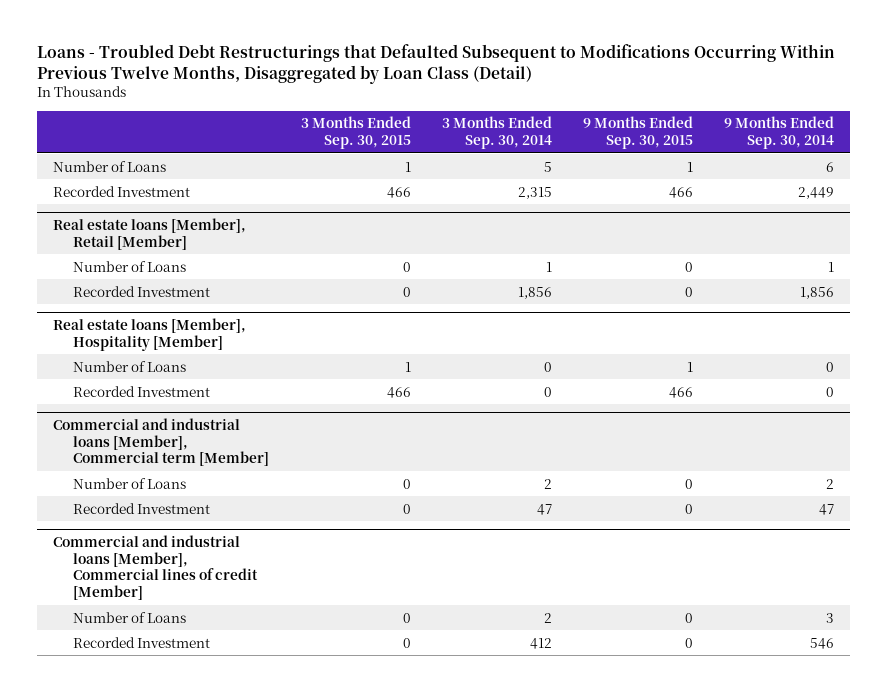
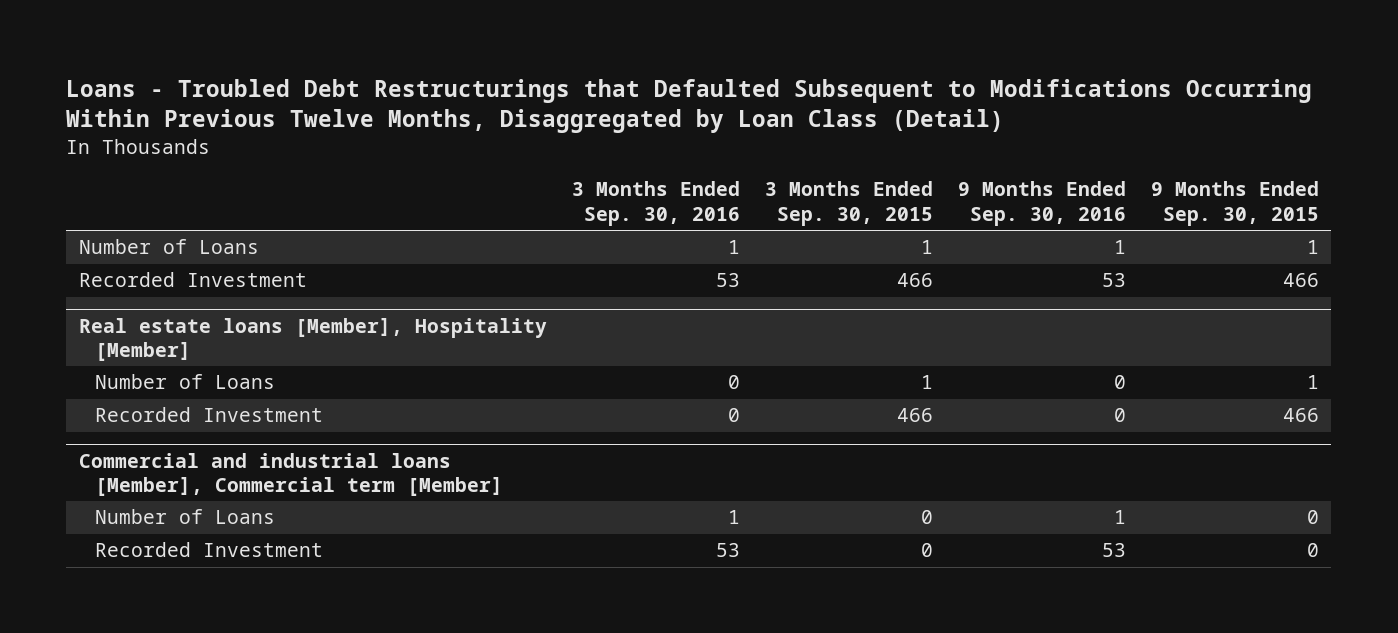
[441,116,552,149] 3 Months Ended Sep. 30, 2014 -> none
[724,116,835,149] 9 Months Ended Sep. 30, 2014 -> none
none -> [571,181,740,226] 3 Months Ended Sep. 30, 2016
none -> [957,181,1126,226] 9 Months Ended Sep. 30, 2016
[52,217,246,250] Real estate loans [Member], Retail [Member] -> none
[73,260,187,272] Number of Loans -> none
[73,285,211,297] Recorded Investment -> none
[52,534,259,600] Commercial and industrial loans [Member], Commercial lines of credit [Member] -> none
[73,611,187,623] Number of Loans -> none
[73,636,211,648] Recorded Investment -> none

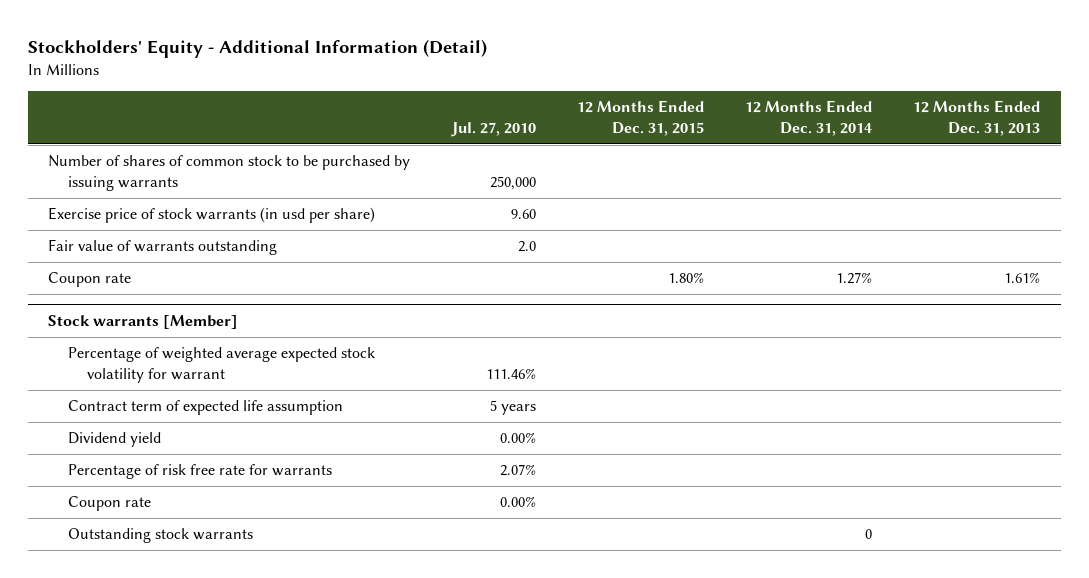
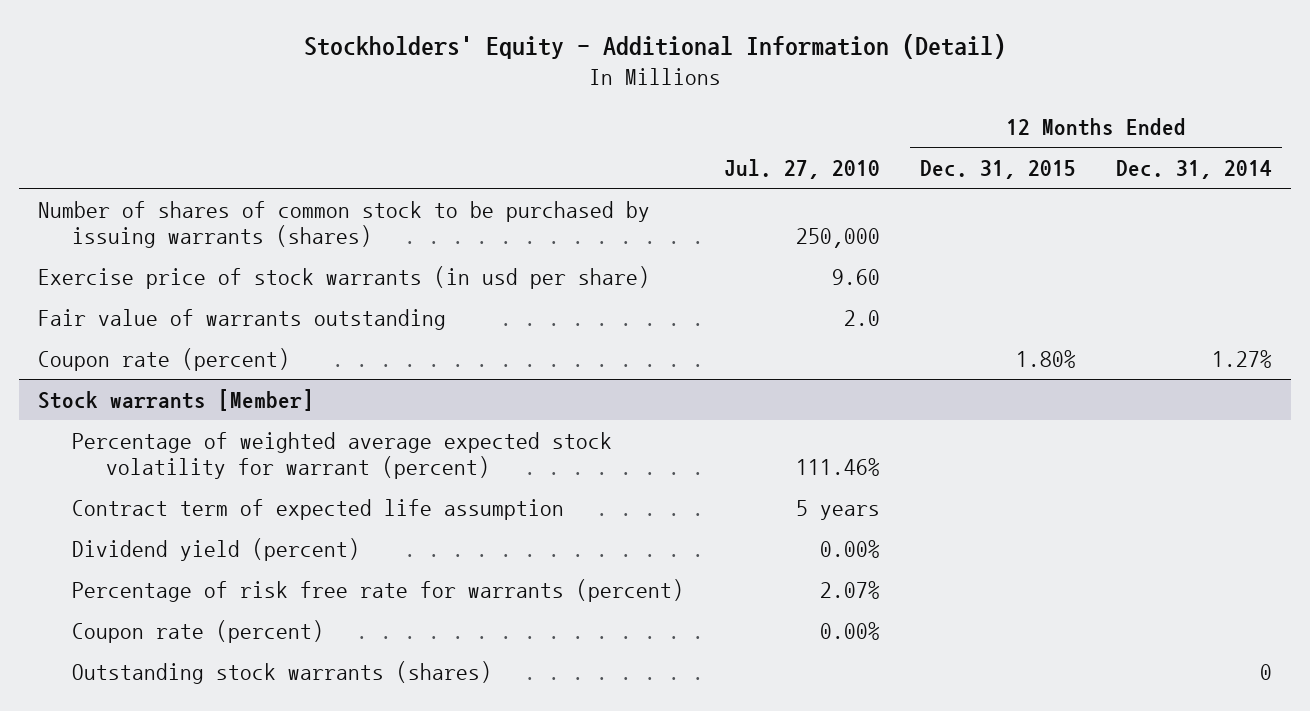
[913,100,1041,136] 12 Months Ended Dec. 31, 2013 -> none
[48,155,411,191] Number of shares of common stock to be purchased by issuing warrants -> [38,200,651,248] Number of shares of common stock to be purchased by issuing warrants (shares)
[48,272,132,288] Coupon rate -> [38,347,291,371] Coupon rate (percent)
[67,347,375,383] Percentage of weighted average expected stock volatility for warrant -> [72,431,613,479] Percentage of weighted average expected stock volatility for warrant (percent)
[67,432,161,448] Dividend yield -> [72,537,361,561] Dividend yield (percent)
[67,464,332,480] Percentage of risk free rate for warrants -> [72,578,685,602] Percentage of risk free rate for warrants (percent)
[67,496,151,512] Coupon rate -> [72,619,325,643] Coupon rate (percent)
[67,528,253,544] Outstanding stock warrants -> [72,660,493,684] Outstanding stock warrants (shares)

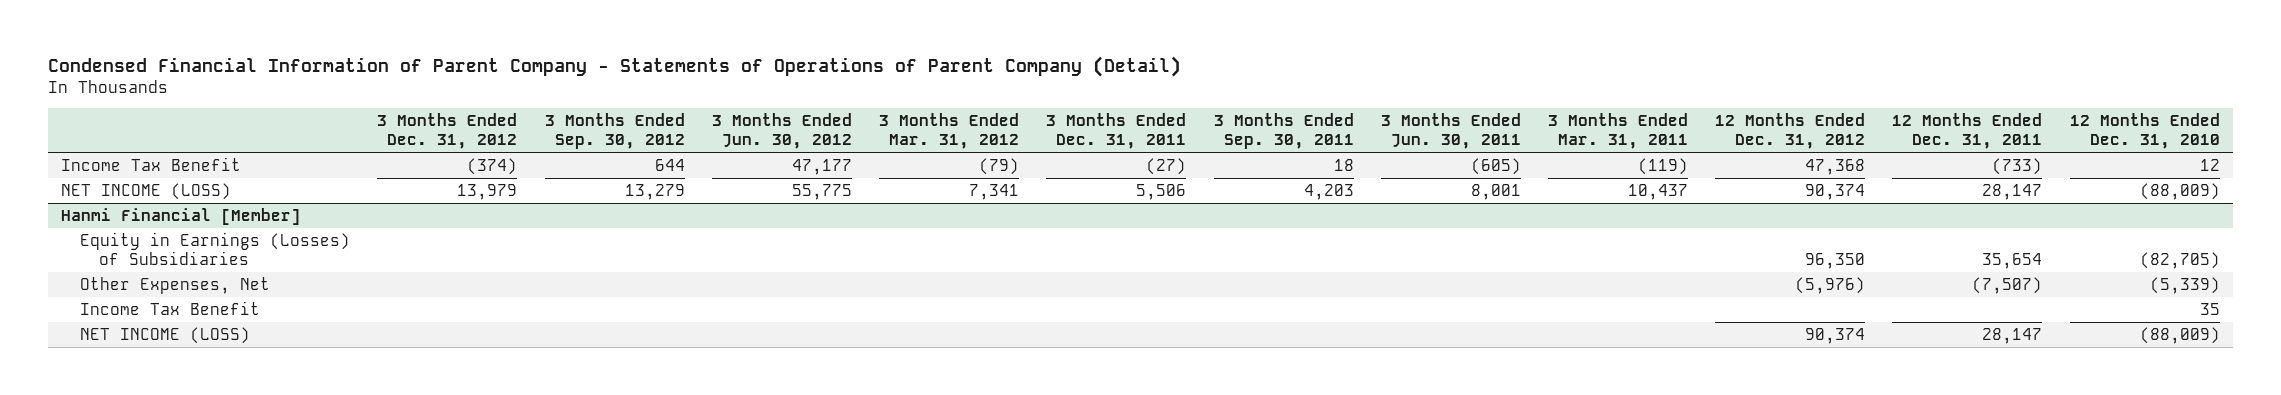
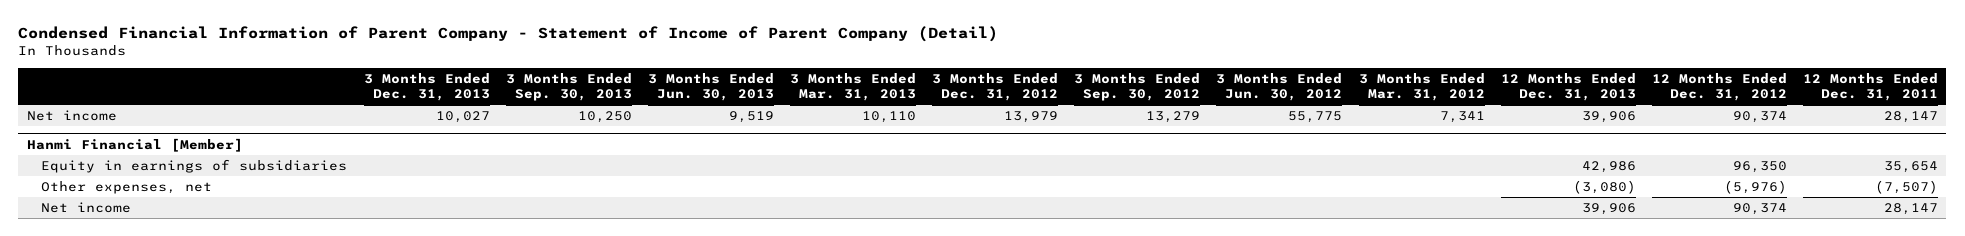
[47,55,1181,77] Condensed Financial Information of Parent Company - Statements of Operations of Parent Company (Detail) -> [18,26,999,43] Condensed Financial Information of Parent Company - Statement of Income of Parent Company (Detail)
[1046,113,1187,149] 3 Months Ended Dec. 31, 2011 -> none
[1213,113,1354,149] 3 Months Ended Sep. 30, 2011 -> none
[1380,113,1521,149] 3 Months Ended Jun. 30, 2011 -> none
[1547,113,1688,149] 3 Months Ended Mar. 31, 2011 -> none
[2069,113,2220,149] 12 Months Ended Dec. 31, 2010 -> none
none -> [363,72,490,101] 3 Months Ended Dec. 31, 2013
none -> [505,72,632,101] 3 Months Ended Sep. 30, 2013
none -> [647,72,774,101] 3 Months Ended Jun. 30, 2013
none -> [790,72,917,101] 3 Months Ended Mar. 31, 2013
none -> [1500,72,1636,101] 12 Months Ended Dec. 31, 2013
[61,156,242,171] Income Tax Benefit -> none
[61,182,232,200] NET INCOME (LOSS) -> [26,109,117,121] Net income
[80,300,261,315] Income Tax Benefit -> none
[80,231,351,265] Equity in Earnings (Losses) of Subsidiaries -> [41,158,348,173] Equity in earnings of subsidiaries
[80,276,271,294] Other Expenses, Net -> [41,180,213,194] Other expenses, net
[80,326,251,344] NET INCOME (LOSS) -> [41,201,132,213] Net income

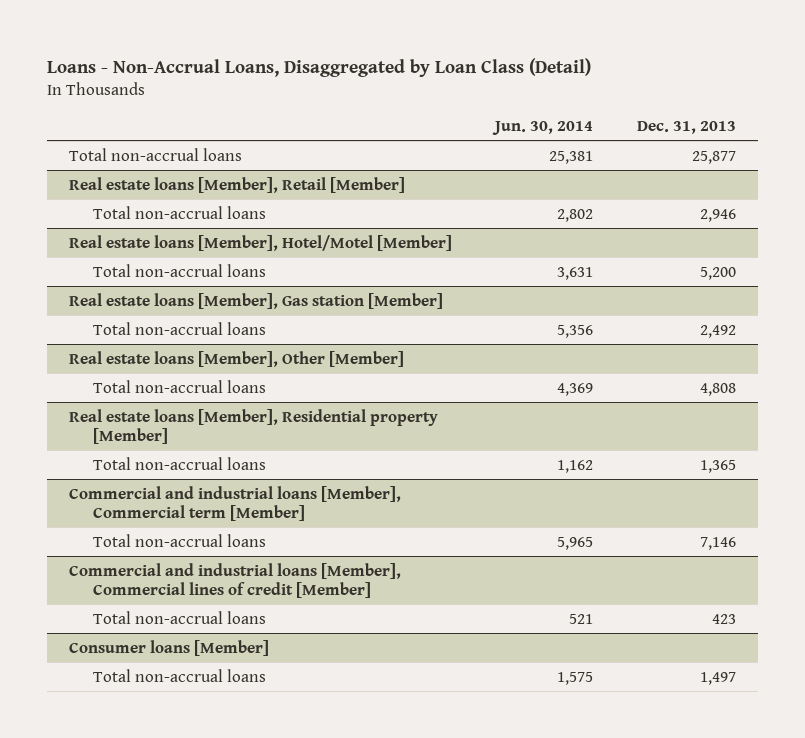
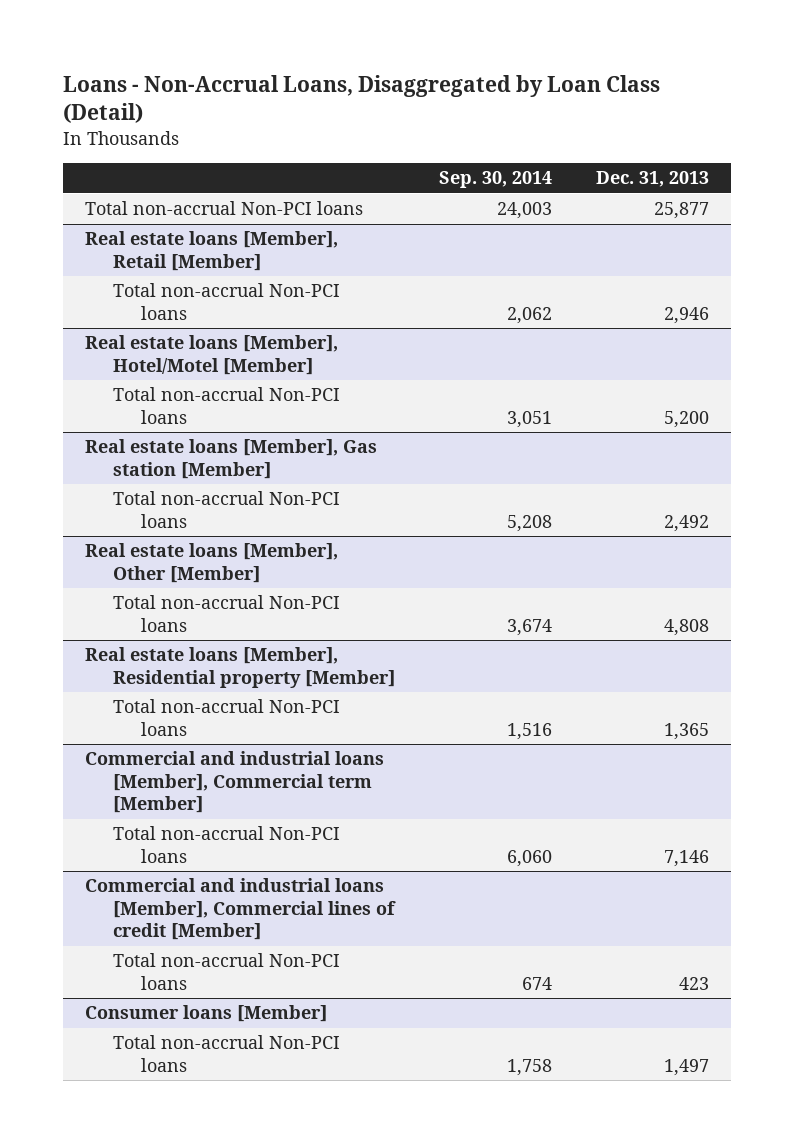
[492,120,594,135] Jun. 30, 2014 -> none
none -> [439,171,553,189] Sep. 30, 2014
[69,147,243,161] Total non-accrual loans -> [85,201,364,216] Total non-accrual Non-PCI loans
[92,205,266,219] Total non-accrual loans -> [113,283,341,320] Total non-accrual Non-PCI loans
[92,263,266,277] Total non-accrual loans -> [113,387,341,424] Total non-accrual Non-PCI loans
[92,321,266,335] Total non-accrual loans -> [113,491,341,528] Total non-accrual Non-PCI loans
[92,379,266,393] Total non-accrual loans -> [113,595,341,632] Total non-accrual Non-PCI loans
[92,456,266,470] Total non-accrual loans -> [113,699,341,736] Total non-accrual Non-PCI loans
[92,533,266,547] Total non-accrual loans -> [113,826,341,863] Total non-accrual Non-PCI loans
[92,610,266,624] Total non-accrual loans -> [113,953,341,990] Total non-accrual Non-PCI loans
[92,668,266,682] Total non-accrual loans -> [113,1035,341,1072] Total non-accrual Non-PCI loans

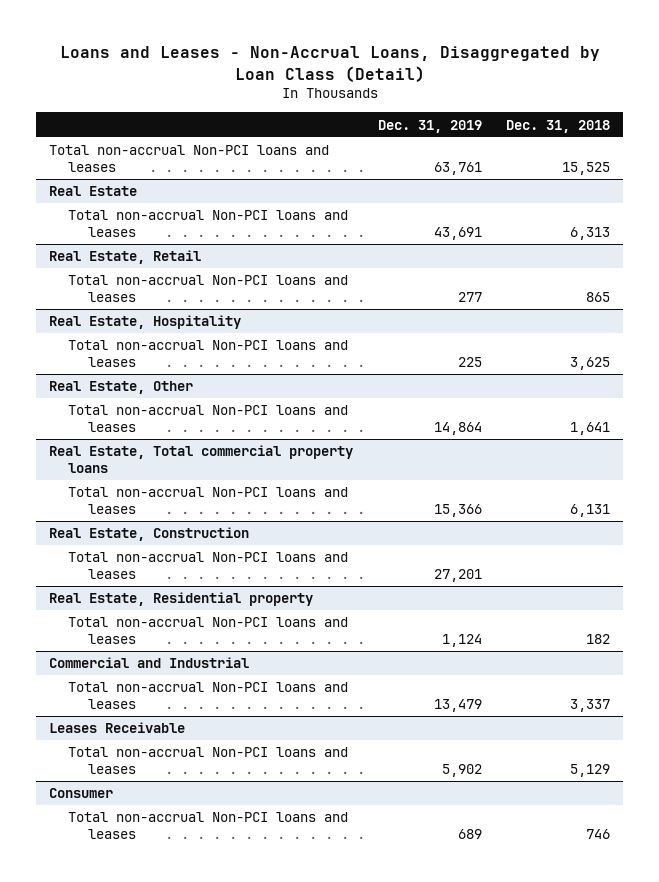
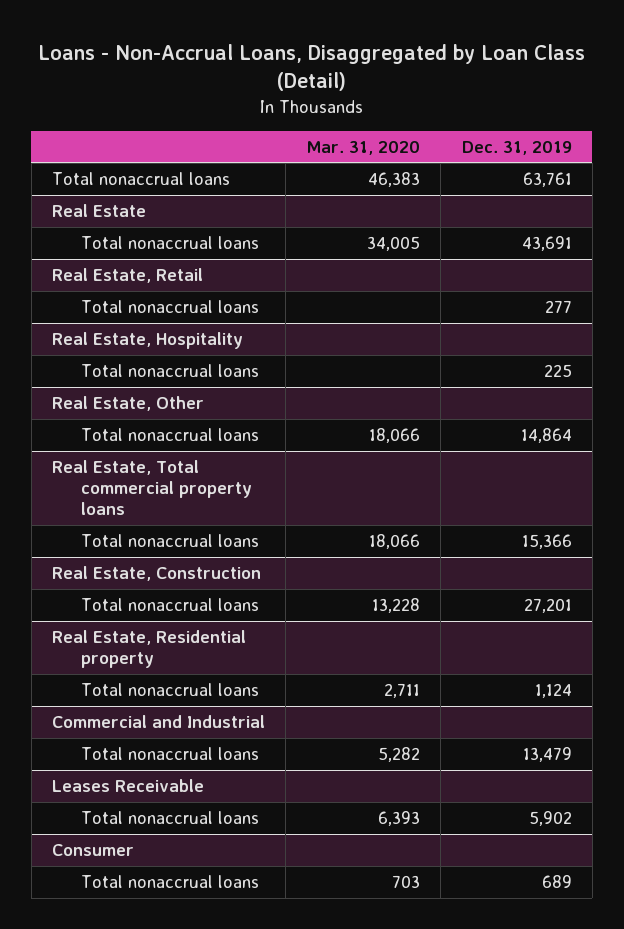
[59,46,600,82] Loans and Leases - Non-Accrual Loans, Disaggregated by Loan Class (Detail) -> [37,43,585,91] Loans - Non-Accrual Loans, Disaggregated by Loan Class (Detail)
[506,119,611,133] Dec. 31, 2018 -> none
none -> [306,140,421,155] Mar. 31, 2020
[48,145,329,172] Total non-accrual Non-PCI loans and leases -> [52,171,231,185] Total nonaccrual loans
[68,210,349,237] Total non-accrual Non-PCI loans and leases -> [80,235,259,249] Total nonaccrual loans
[68,275,349,302] Total non-accrual Non-PCI loans and leases -> [80,299,259,313] Total nonaccrual loans
[68,340,349,367] Total non-accrual Non-PCI loans and leases -> [80,363,259,377] Total nonaccrual loans
[68,405,349,432] Total non-accrual Non-PCI loans and leases -> [80,427,259,441] Total nonaccrual loans
[68,487,349,514] Total non-accrual Non-PCI loans and leases -> [80,533,259,547] Total nonaccrual loans
[68,552,349,579] Total non-accrual Non-PCI loans and leases -> [80,597,259,611] Total nonaccrual loans
[68,617,349,644] Total non-accrual Non-PCI loans and leases -> [80,682,259,696] Total nonaccrual loans
[68,682,349,709] Total non-accrual Non-PCI loans and leases -> [80,746,259,760] Total nonaccrual loans
[68,747,349,774] Total non-accrual Non-PCI loans and leases -> [80,810,259,824] Total nonaccrual loans
[68,812,349,839] Total non-accrual Non-PCI loans and leases -> [80,874,259,888] Total nonaccrual loans

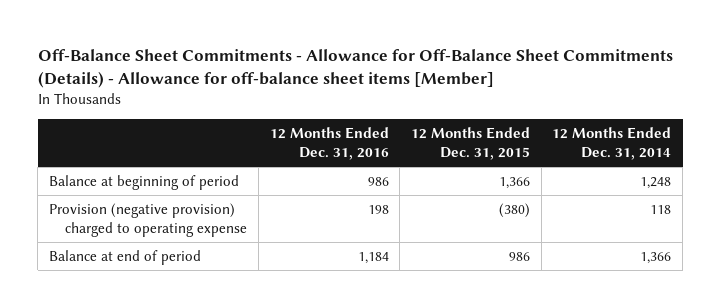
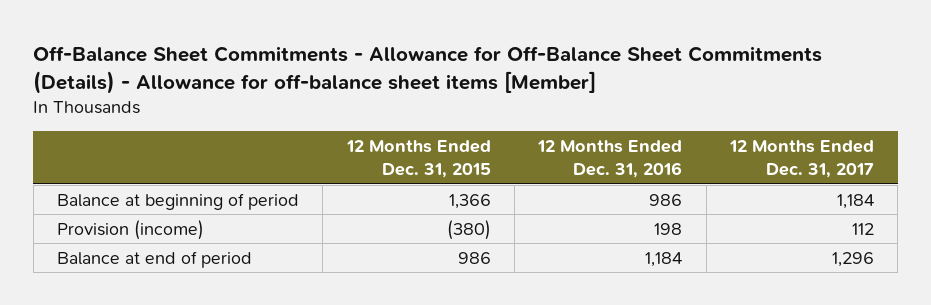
[552,126,672,161] 12 Months Ended Dec. 31, 2014 -> none
none -> [729,140,875,179] 12 Months Ended Dec. 31, 2017
[48,202,248,238] Provision (negative provision) charged to operating expense -> [57,219,205,240] Provision (income)

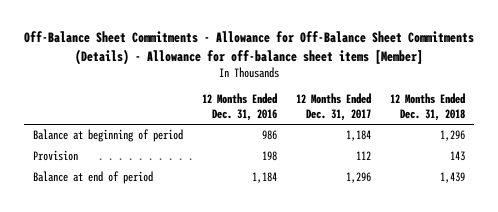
[345,140,491,179] 12 Months Ended Dec. 31, 2015 -> none
none -> [389,93,465,121] 12 Months Ended Dec. 31, 2018
[57,219,205,240] Provision (income) -> [33,150,79,162] Provision

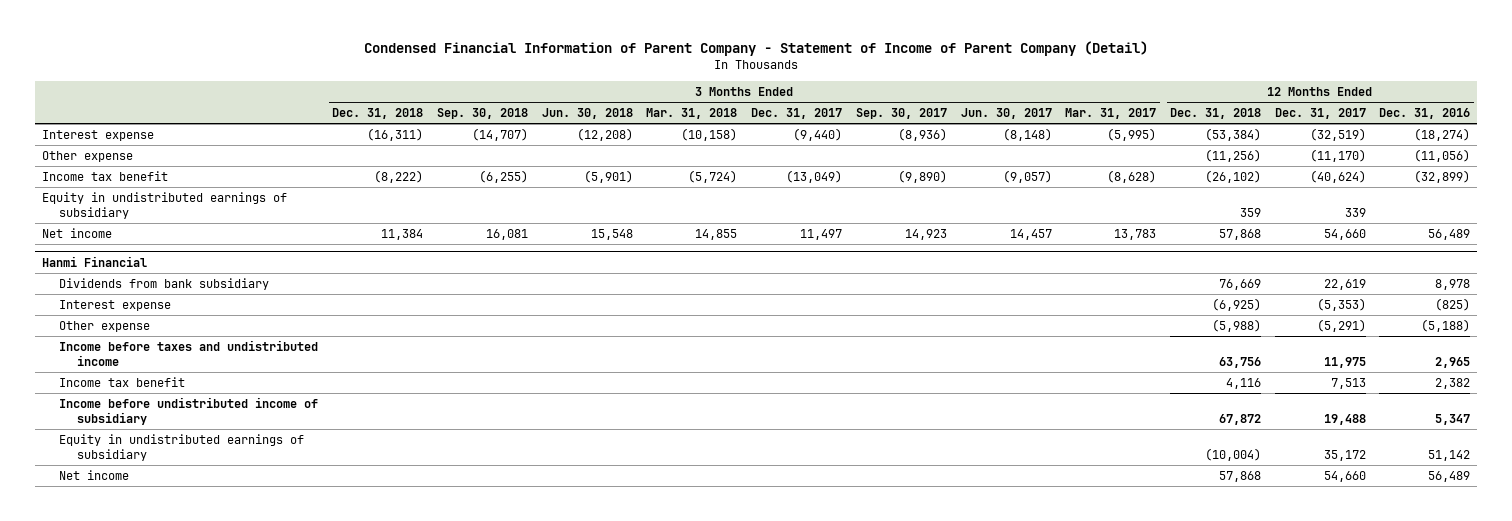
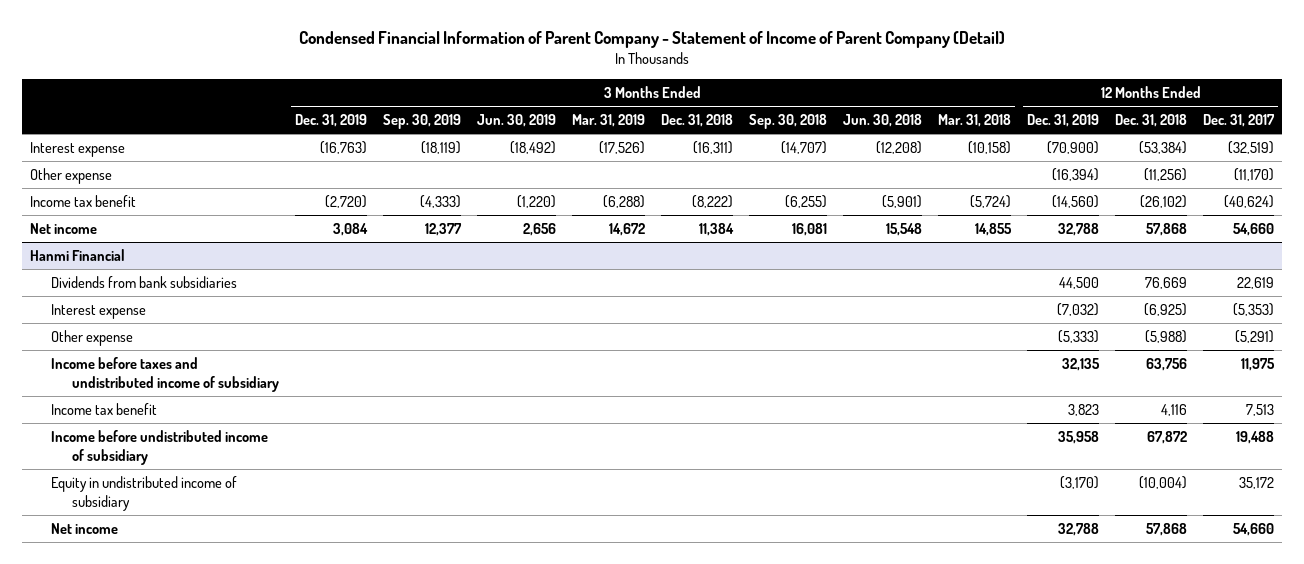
[751,108,843,120] Dec. 31, 2017 -> none
[855,108,947,120] Sep. 30, 2017 -> none
[960,108,1052,120] Jun. 30, 2017 -> none
[1065,108,1157,120] Mar. 31, 2017 -> none
[1379,108,1471,120] Dec. 31, 2016 -> none
none -> [294,113,367,127] Dec. 31, 2019
none -> [382,113,461,129] Sep. 30, 2019
none -> [476,113,556,127] Jun. 30, 2019
none -> [571,113,645,127] Mar. 31, 2019
none -> [1027,113,1100,127] Dec. 31, 2019
[41,191,287,220] Equity in undistributed earnings of subsidiary -> none
[59,277,270,290] Dividends from bank subsidiary -> [50,275,237,288] Dividends from bank subsidiaries
[59,339,319,367] Income before taxes and undistributed income -> [50,356,279,392] Income before taxes and undistributed income of subsidiary
[59,433,305,462] Equity in undistributed earnings of subsidiary -> [50,475,237,511] Equity in undistributed income of subsidiary

